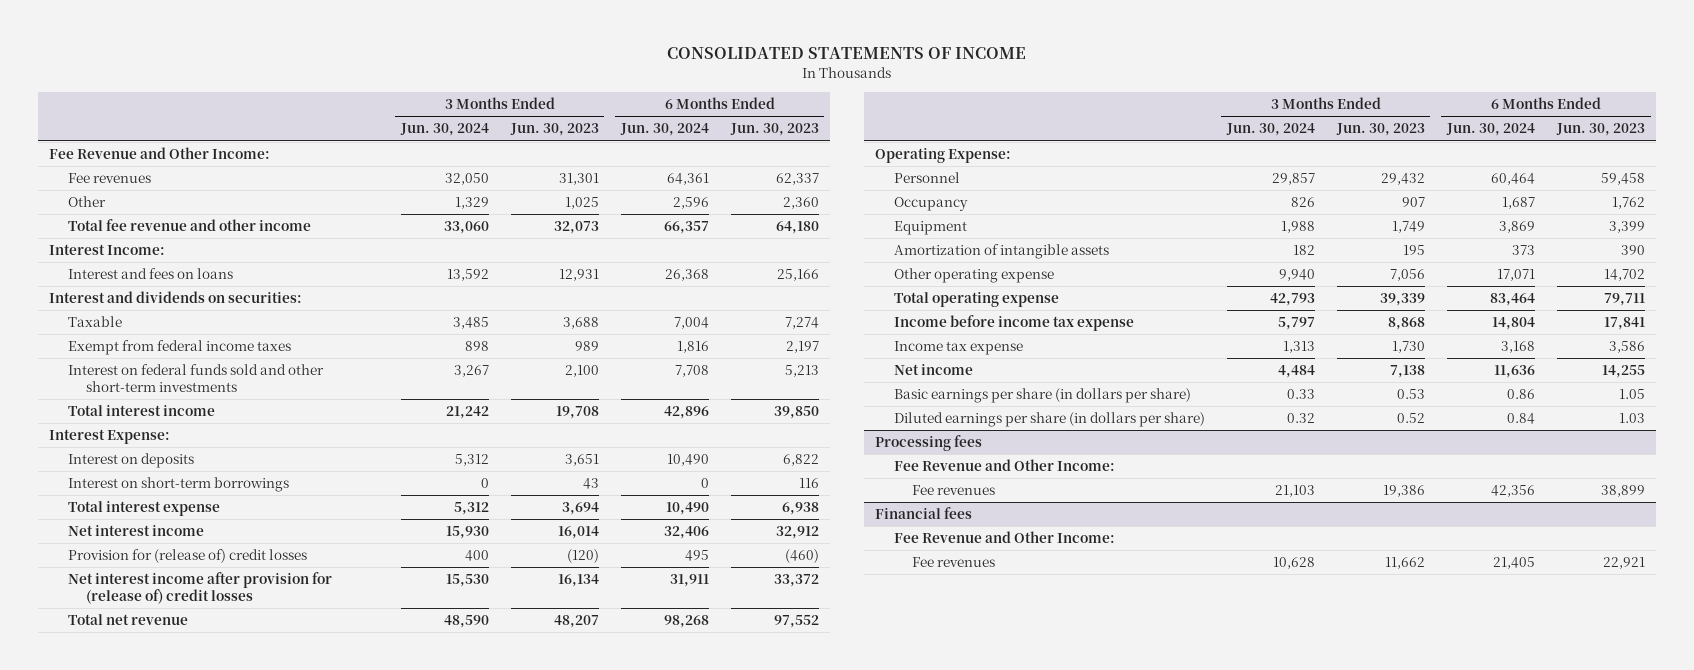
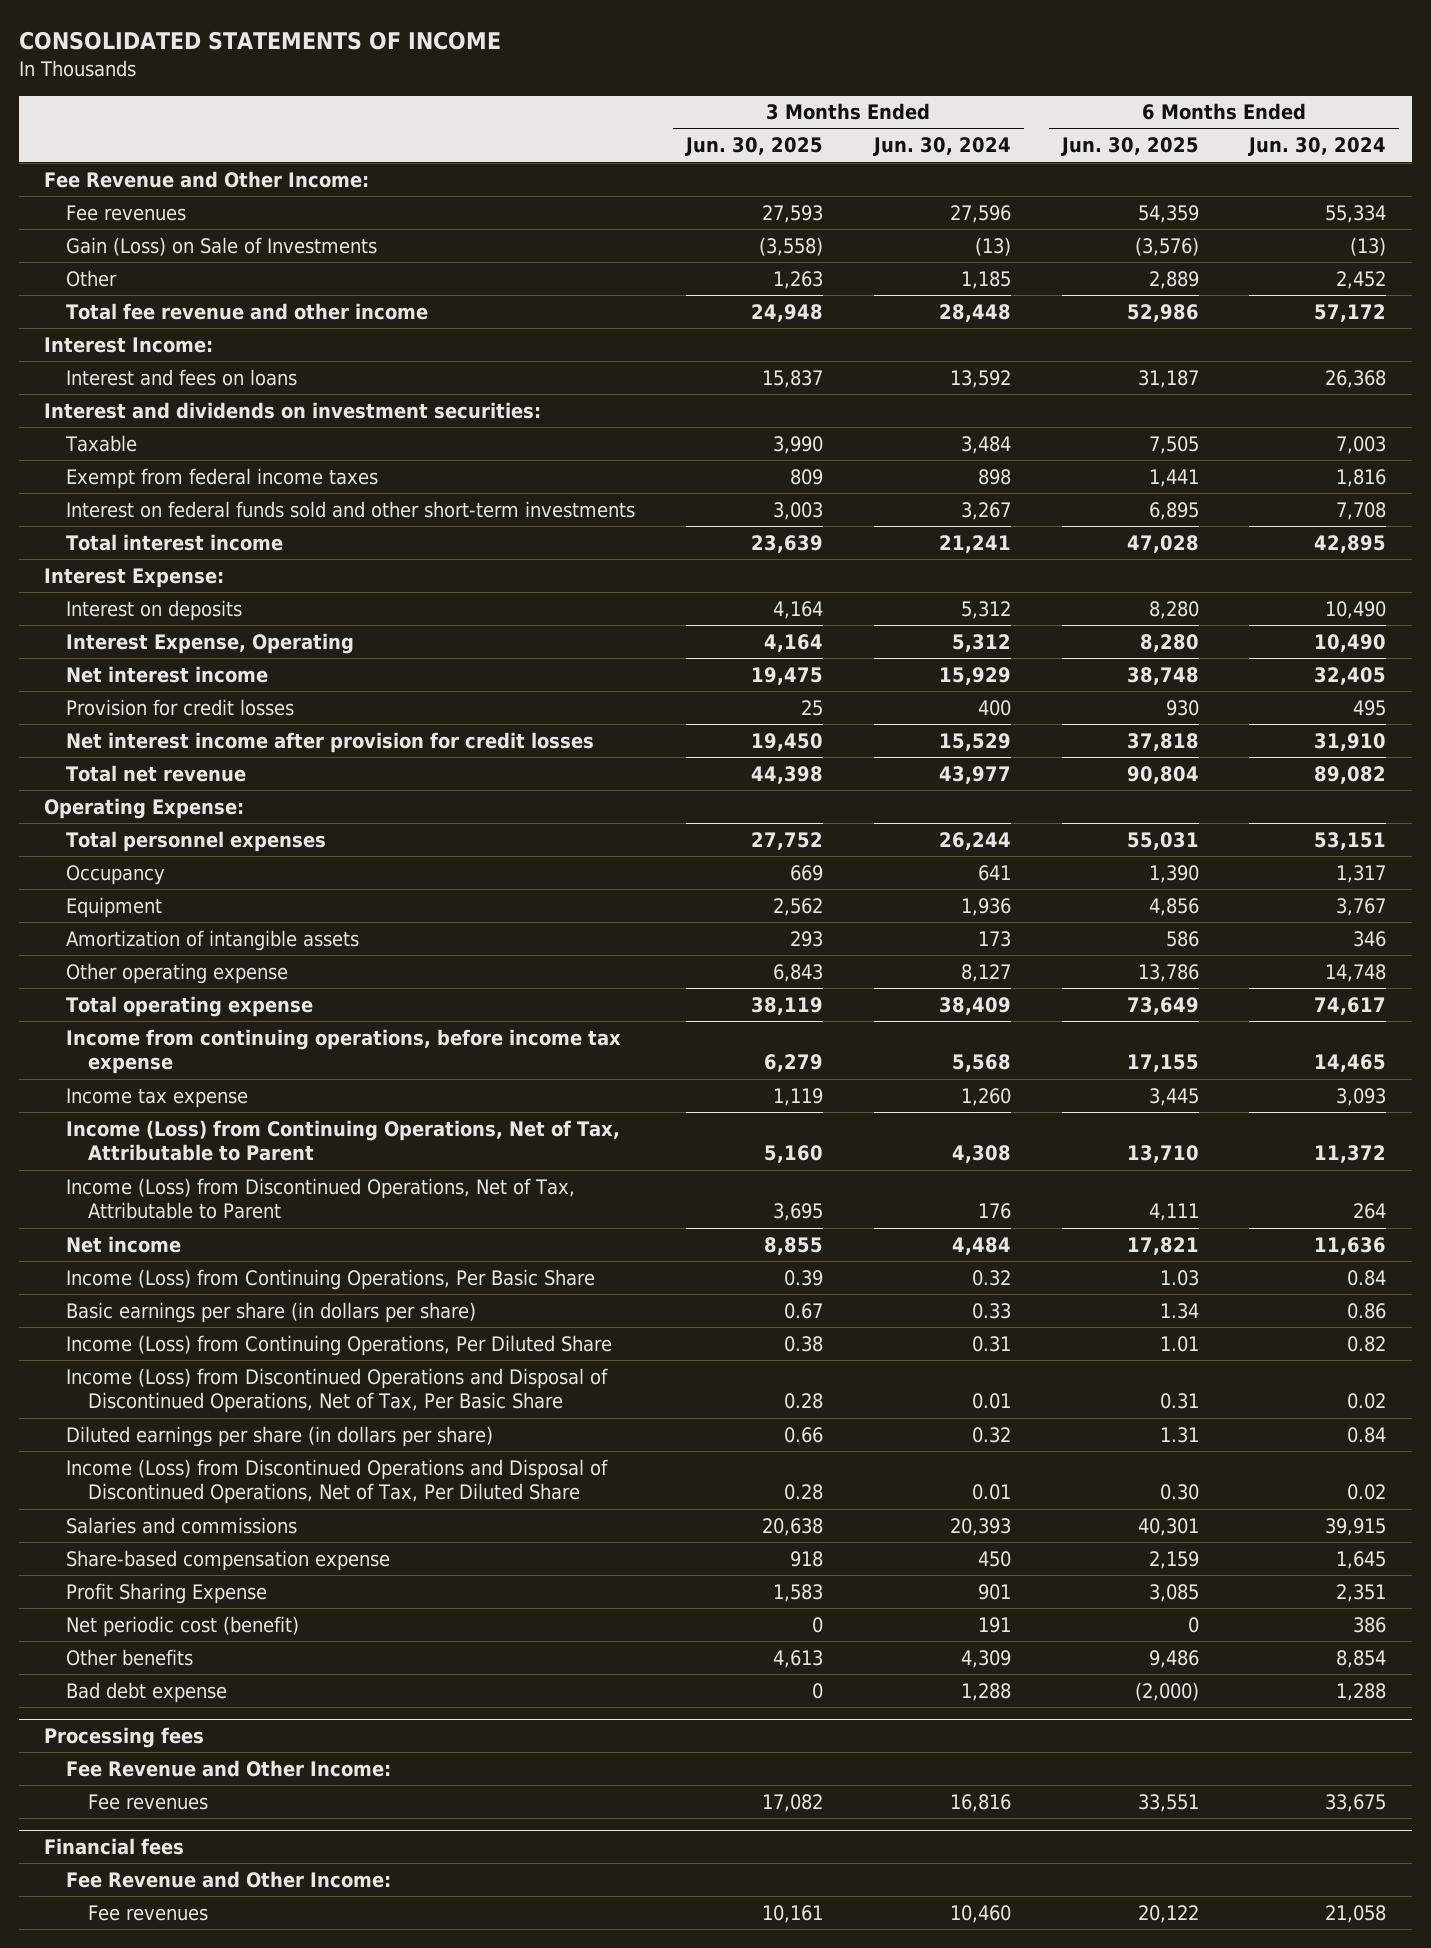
[509,123,599,137] Jun. 30, 2023 -> none
[729,123,819,137] Jun. 30, 2023 -> none
none -> [685,137,824,157] Jun. 30, 2025
none -> [1060,137,1199,157] Jun. 30, 2025
[444,173,489,186] 32,050 -> [949,204,1011,223] 27,596
[666,173,709,186] 64,361 -> [1325,204,1387,223] 55,334
none -> [66,236,378,256] Gain (Loss) on Sale of Investments
[454,197,489,210] 1,329 -> [960,270,1011,289] 1,185
[672,197,709,210] 2,596 -> [1336,270,1387,289] 2,452
[443,221,489,235] 33,060 -> [938,303,1011,322] 28,448
[663,221,709,235] 66,357 -> [1314,303,1387,322] 57,172
[49,291,303,304] Interest and dividends on securities: -> [44,401,542,419] Interest and dividends on investment securities:
[452,317,489,330] 3,485 -> [960,435,1011,454] 3,484
[673,317,709,330] 7,004 -> [1336,435,1387,454] 7,003
[445,406,489,420] 21,242 -> [938,534,1011,553] 21,241
[663,406,709,420] 42,896 -> [1314,534,1387,553] 42,895
[67,477,289,493] Interest on short-term borrowings -> none
[67,501,220,517] Total interest expense -> [66,632,355,654] Interest Expense, Operating
[445,526,489,540] 15,930 -> [938,666,1011,685] 15,929
[663,526,709,540] 32,406 -> [1314,666,1387,685] 32,405
[67,549,307,564] Provision for (release of) credit losses -> [66,698,295,716] Provision for credit losses
[67,572,332,604] Net interest income after provision for (release of) credit losses -> [66,731,595,753] Net interest income after provision for credit losses
[445,574,489,588] 15,530 -> [938,732,1011,751] 15,529
[669,574,709,588] 31,911 -> [1314,732,1387,751] 31,910
[443,615,489,629] 48,590 -> [938,765,1011,784] 43,977
[663,615,709,629] 98,268 -> [1314,765,1387,784] 89,082
[893,172,960,184] Personnel -> [66,830,327,852] Total personnel expenses
[1271,173,1315,186] 29,857 -> [938,831,1011,850] 26,244
[1490,173,1535,186] 60,464 -> [1314,831,1387,850] 53,151
[1290,197,1315,208] 826 -> [977,864,1011,881] 641
[1501,197,1535,210] 1,687 -> [1336,864,1387,883] 1,317
[1280,221,1315,234] 1,988 -> [960,897,1011,916] 1,936
[1498,221,1535,234] 3,869 -> [1336,897,1387,916] 3,767
[1292,245,1315,256] 182 -> [977,930,1011,947] 173
[1511,245,1535,256] 373 -> [1353,930,1387,947] 346
[1278,269,1315,282] 9,940 -> [960,963,1011,982] 8,127
[1496,269,1535,282] 17,071 -> [1325,963,1387,982] 14,748
[1269,293,1315,307] 42,793 -> [938,996,1011,1015] 38,409
[1489,293,1535,307] 83,464 -> [1314,996,1387,1015] 74,617
[893,315,1134,332] Income before income tax expense -> [66,1028,622,1075] Income from continuing operations, before income tax expense
[1277,317,1315,331] 5,797 -> [951,1054,1011,1073] 5,568
[1491,317,1535,331] 14,804 -> [1314,1054,1387,1073] 14,465
[1282,341,1315,354] 1,313 -> [960,1087,1011,1106] 1,260
[1500,341,1535,354] 3,168 -> [1336,1087,1387,1106] 3,093
none -> [66,1119,621,1162] Income (Loss) from Continuing Operations, Net of Tax, Attributable to Parent
none -> [66,1177,576,1220] Income (Loss) from Discontinued Operations, Net of Tax, Attributable to Parent
none -> [66,1268,596,1290] Income (Loss) from Continuing Operations, Per Basic Share
none -> [66,1334,613,1356] Income (Loss) from Continuing Operations, Per Diluted Share
none -> [66,1367,609,1414] Income (Loss) from Discontinued Operations and Disposal of Discontinued Operations, Net of Tax, Per Basic Share
none -> [66,1458,609,1505] Income (Loss) from Discontinued Operations and Disposal of Discontinued Operations, Net of Tax, Per Diluted Share
none -> [66,1516,298,1534] Salaries and commissions
none -> [66,1549,391,1571] Share-based compensation expense
none -> [66,1582,268,1604] Profit Sharing Expense
none -> [66,1615,300,1637] Net periodic cost (benefit)
none -> [66,1648,194,1666] Other benefits
none -> [66,1681,228,1703] Bad debt expense
[1274,485,1315,498] 21,103 -> [949,1793,1011,1812] 16,816
[1490,485,1535,498] 42,356 -> [1325,1793,1387,1812] 33,675
[1272,557,1315,570] 10,628 -> [949,1904,1011,1923] 10,460
[1492,557,1535,570] 21,405 -> [1325,1904,1387,1923] 21,058

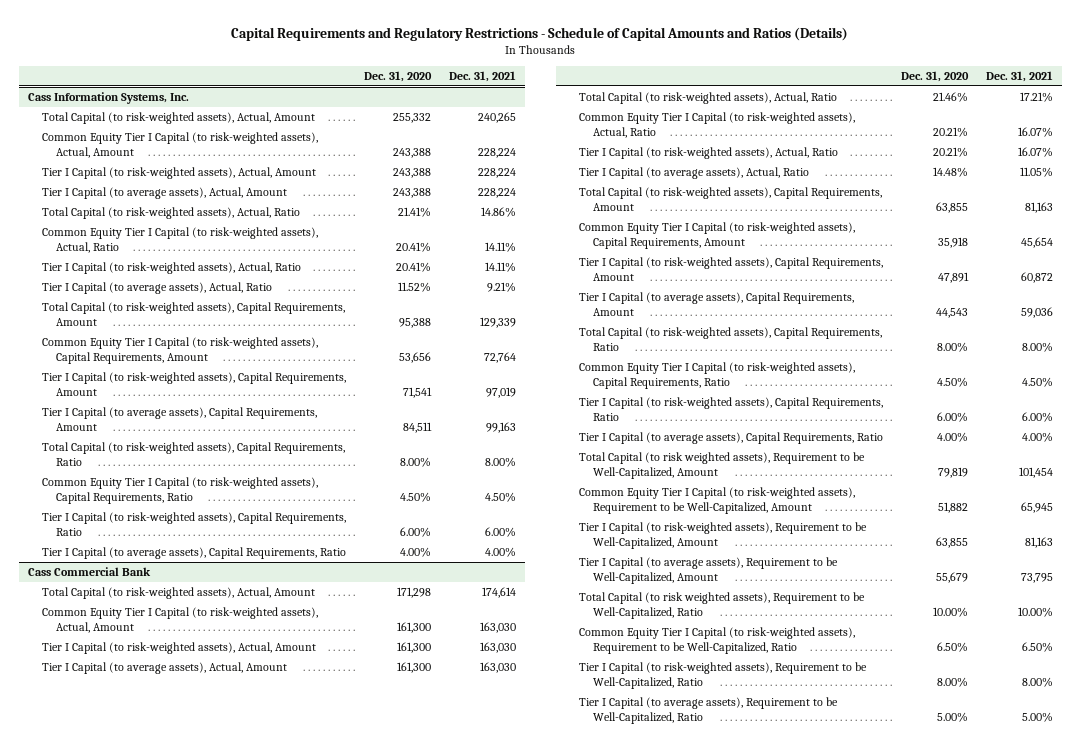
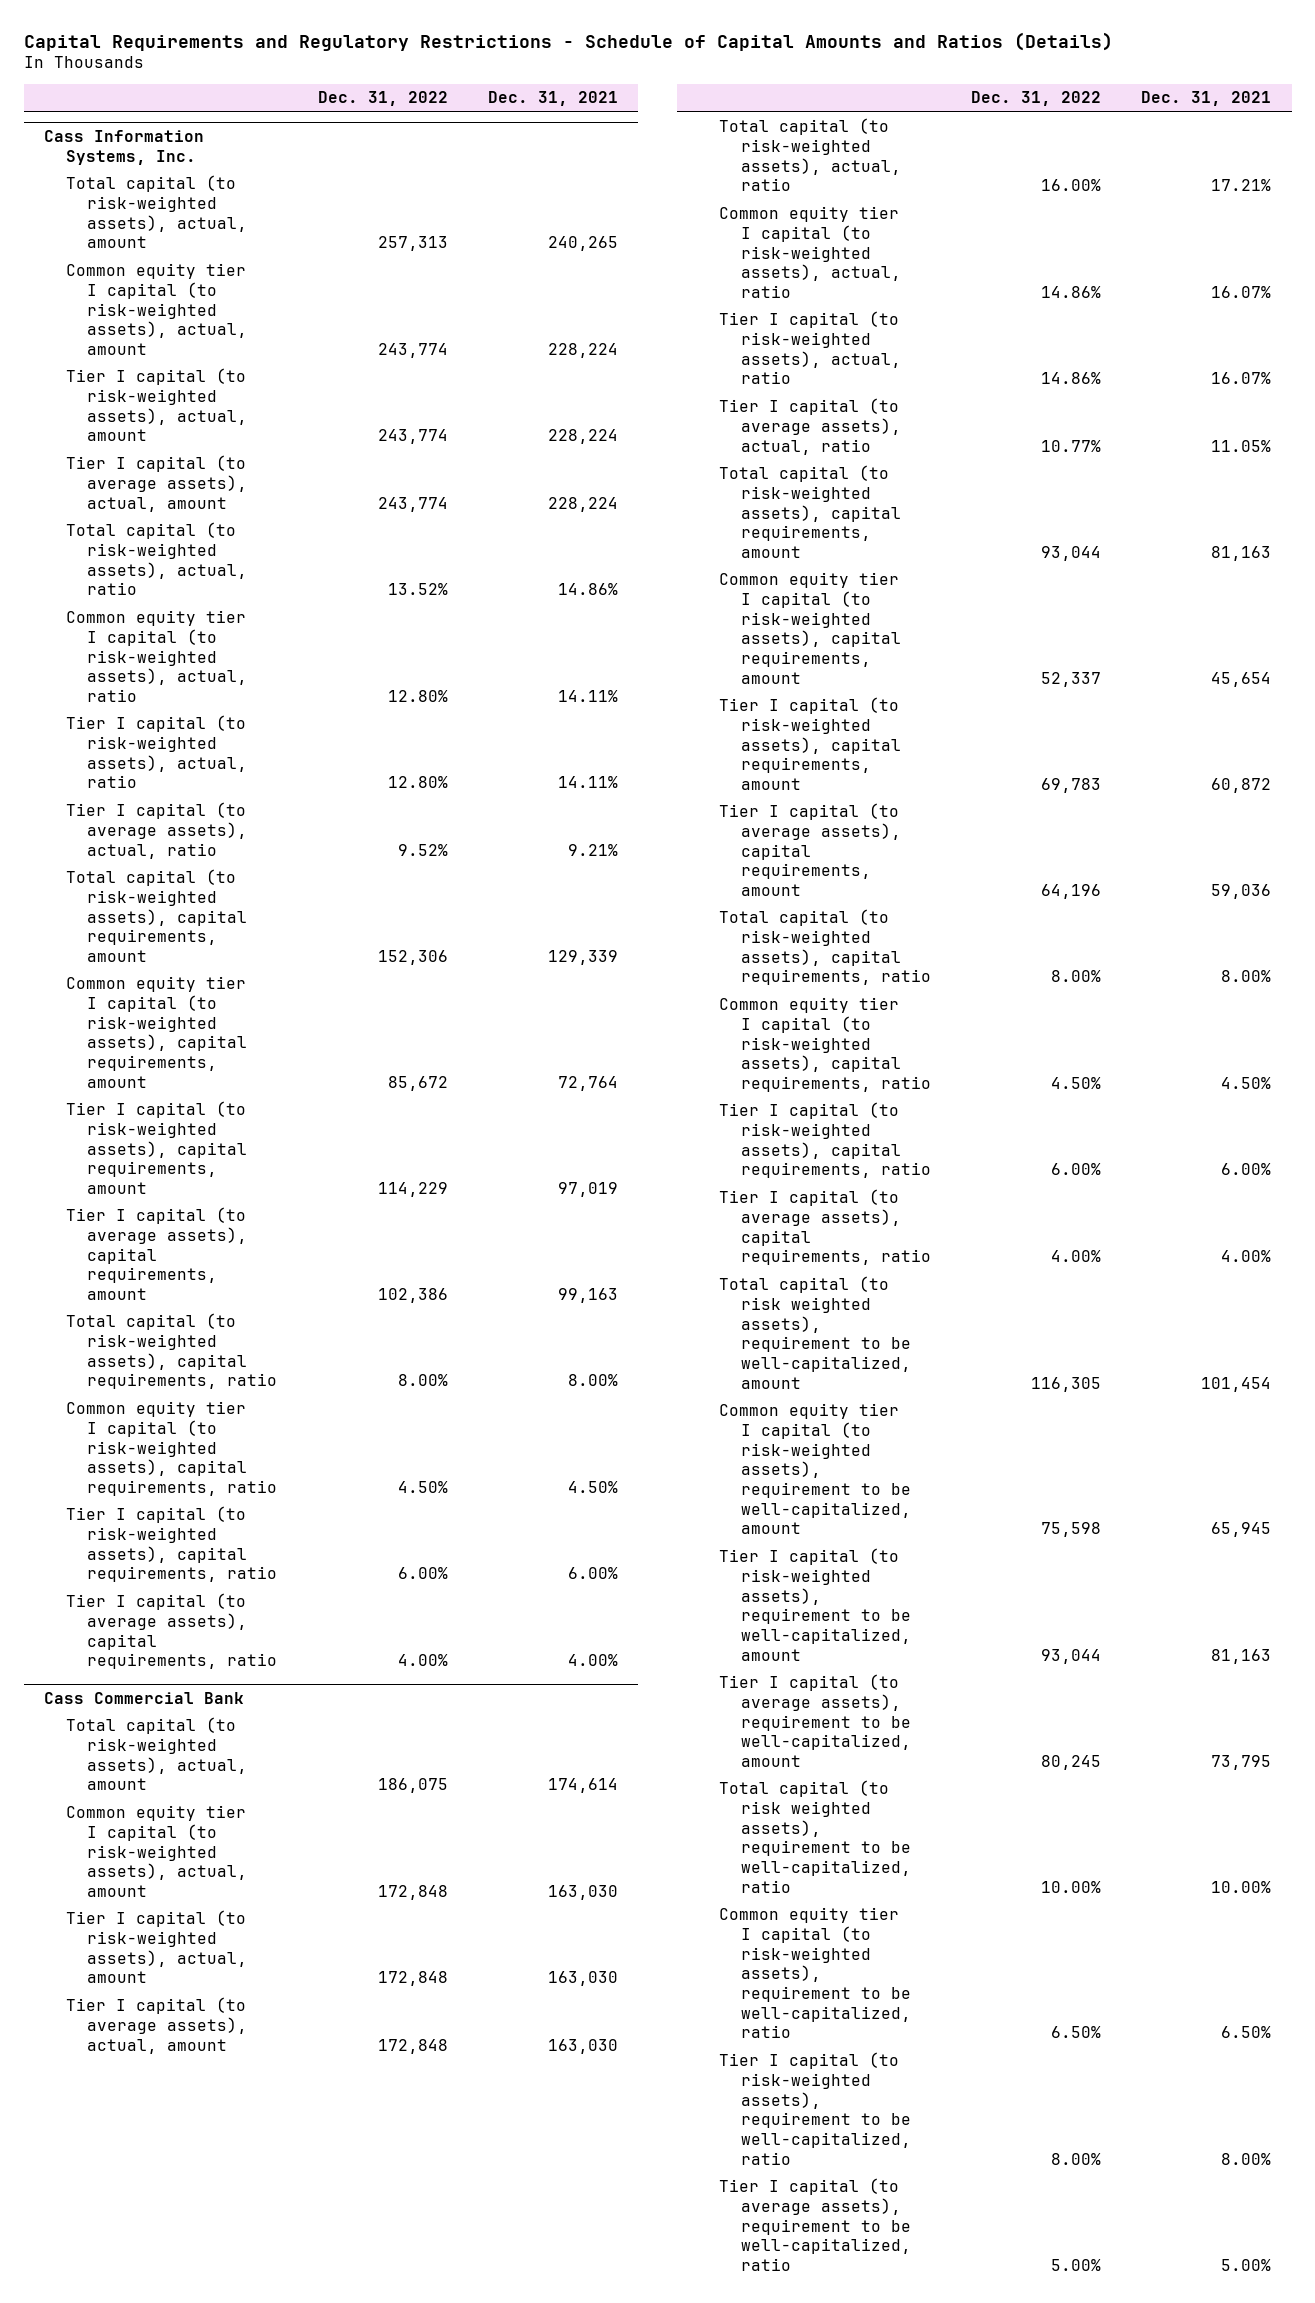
[363,71,432,83] Dec. 31, 2020 -> none
none -> [317,91,448,107] Dec. 31, 2022
[41,111,315,124] Total Capital (to risk-weighted assets), Actual, Amount -> [65,175,248,249] Total capital (to risk-weighted assets), actual, amount
[41,131,318,158] Common Equity Tier I Capital (to risk-weighted assets), Actual, Amount -> [65,263,248,356] Common equity tier I capital (to risk-weighted assets), actual, amount
[41,166,316,179] Tier I Capital (to risk-weighted assets), Actual, Amount -> [65,368,248,442] Tier I capital (to risk-weighted assets), actual, amount
[41,186,287,199] Tier I Capital (to average assets), Actual, Amount -> [65,455,248,512] Tier I capital (to average assets), actual, amount
[41,206,300,219] Total Capital (to risk-weighted assets), Actual, Ratio -> [65,522,248,596] Total capital (to risk-weighted assets), actual, ratio
[41,226,318,253] Common Equity Tier I Capital (to risk-weighted assets), Actual, Ratio -> [65,610,248,703] Common equity tier I capital (to risk-weighted assets), actual, ratio
[41,261,301,274] Tier I Capital (to risk-weighted assets), Actual, Ratio -> [65,715,248,789] Tier I capital (to risk-weighted assets), actual, ratio
[41,281,272,294] Tier I Capital (to average assets), Actual, Ratio -> [65,802,248,859] Tier I capital (to average assets), actual, ratio
[41,301,345,326] Total Capital (to risk-weighted assets), Capital Requirements, Amount -> [65,869,248,963] Total capital (to risk-weighted assets), capital requirements, amount
[41,336,318,364] Common Equity Tier I Capital (to risk-weighted assets), Capital Requirements, Amount -> [65,976,248,1088] Common equity tier I capital (to risk-weighted assets), capital requirements, amount
[41,371,346,396] Tier I Capital (to risk-weighted assets), Capital Requirements, Amount -> [65,1101,248,1195] Tier I capital (to risk-weighted assets), capital requirements, amount
[41,406,317,431] Tier I Capital (to average assets), Capital Requirements, Amount -> [65,1207,248,1301] Tier I capital (to average assets), capital requirements, amount
[41,441,345,466] Total Capital (to risk-weighted assets), Capital Requirements, Ratio -> [65,1313,278,1390] Total capital (to risk-weighted assets), capital requirements, ratio
[41,476,318,504] Common Equity Tier I Capital (to risk-weighted assets), Capital Requirements, Ratio -> [65,1401,278,1497] Common equity tier I capital (to risk-weighted assets), capital requirements, ratio
[41,511,346,536] Tier I Capital (to risk-weighted assets), Capital Requirements, Ratio -> [65,1506,278,1583] Tier I capital (to risk-weighted assets), capital requirements, ratio
[41,546,346,559] Tier I Capital (to average assets), Capital Requirements, Ratio -> [65,1593,278,1670] Tier I capital (to average assets), capital requirements, ratio
[41,586,315,599] Total Capital (to risk-weighted assets), Actual, Amount -> [65,1717,248,1791] Total capital (to risk-weighted assets), actual, amount
[41,606,318,633] Common Equity Tier I Capital (to risk-weighted assets), Actual, Amount -> [65,1805,248,1898] Common equity tier I capital (to risk-weighted assets), actual, amount
[41,641,316,654] Tier I Capital (to risk-weighted assets), Actual, Amount -> [65,1910,248,1984] Tier I capital (to risk-weighted assets), actual, amount
[41,661,287,674] Tier I Capital (to average assets), Actual, Amount -> [65,1997,248,2054] Tier I capital (to average assets), actual, amount
[578,91,837,104] Total Capital (to risk-weighted assets), Actual, Ratio -> [718,118,901,192] Total capital (to risk-weighted assets), actual, ratio
[578,111,855,138] Common Equity Tier I Capital (to risk-weighted assets), Actual, Ratio -> [718,206,901,299] Common equity tier I capital (to risk-weighted assets), actual, ratio
[578,146,838,159] Tier I Capital (to risk-weighted assets), Actual, Ratio -> [718,311,901,385] Tier I capital (to risk-weighted assets), actual, ratio
[578,166,809,179] Tier I Capital (to average assets), Actual, Ratio -> [718,398,901,455] Tier I capital (to average assets), actual, ratio
[578,186,882,211] Total Capital (to risk-weighted assets), Capital Requirements, Amount -> [718,465,901,559] Total capital (to risk-weighted assets), capital requirements, amount
[578,221,855,249] Common Equity Tier I Capital (to risk-weighted assets), Capital Requirements, Amount -> [718,572,901,684] Common equity tier I capital (to risk-weighted assets), capital requirements, amount
[578,256,883,281] Tier I Capital (to risk-weighted assets), Capital Requirements, Amount -> [718,697,901,791] Tier I capital (to risk-weighted assets), capital requirements, amount
[578,291,854,316] Tier I Capital (to average assets), Capital Requirements, Amount -> [718,803,901,897] Tier I capital (to average assets), capital requirements, amount
[578,326,882,351] Total Capital (to risk-weighted assets), Capital Requirements, Ratio -> [718,909,931,986] Total capital (to risk-weighted assets), capital requirements, ratio
[578,361,855,389] Common Equity Tier I Capital (to risk-weighted assets), Capital Requirements, Ratio -> [718,997,931,1093] Common equity tier I capital (to risk-weighted assets), capital requirements, ratio
[578,396,883,421] Tier I Capital (to risk-weighted assets), Capital Requirements, Ratio -> [718,1102,931,1179] Tier I capital (to risk-weighted assets), capital requirements, ratio
[578,431,883,444] Tier I Capital (to average assets), Capital Requirements, Ratio -> [718,1189,931,1266] Tier I capital (to average assets), capital requirements, ratio
[578,451,865,479] Total Capital (to risk weighted assets), Requirement to be Well-Capitalized, Amount -> [718,1276,911,1389] Total capital (to risk weighted assets), requirement to be well-capitalized, amount
[578,486,855,514] Common Equity Tier I Capital (to risk-weighted assets), Requirement to be Well-Capitalized, Amount -> [718,1403,911,1535] Common equity tier I capital (to risk-weighted assets), requirement to be well-capitalized, amount
[578,521,867,549] Tier I Capital (to risk-weighted assets), Requirement to be Well-Capitalized, Amount -> [718,1548,911,1661] Tier I capital (to risk-weighted assets), requirement to be well-capitalized, amount
[578,556,838,584] Tier I Capital (to average assets), Requirement to be Well-Capitalized, Amount -> [718,1674,911,1768] Tier I capital (to average assets), requirement to be well-capitalized, amount
[578,591,865,619] Total Capital (to risk weighted assets), Requirement to be Well-Capitalized, Ratio -> [718,1780,911,1893] Total capital (to risk weighted assets), requirement to be well-capitalized, ratio
[578,626,855,654] Common Equity Tier I Capital (to risk-weighted assets), Requirement to be Well-Capitalized, Ratio -> [718,1907,911,2039] Common equity tier I capital (to risk-weighted assets), requirement to be well-capitalized, ratio
[578,661,867,689] Tier I Capital (to risk-weighted assets), Requirement to be Well-Capitalized, Ratio -> [718,2052,911,2165] Tier I capital (to risk-weighted assets), requirement to be well-capitalized, ratio
[578,696,838,724] Tier I Capital (to average assets), Requirement to be Well-Capitalized, Ratio -> [718,2178,911,2272] Tier I capital (to average assets), requirement to be well-capitalized, ratio

